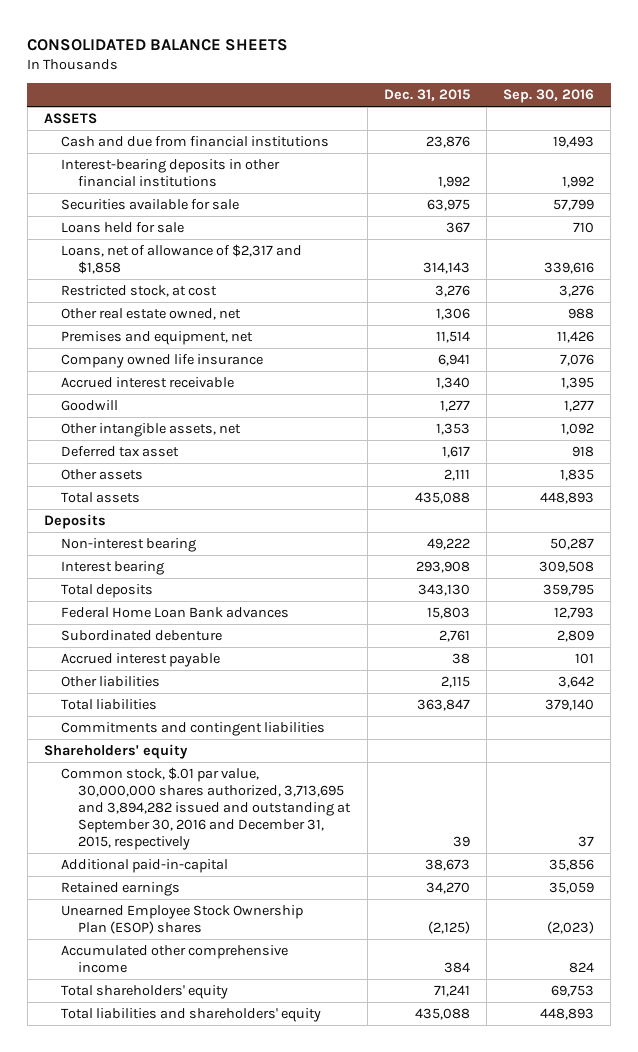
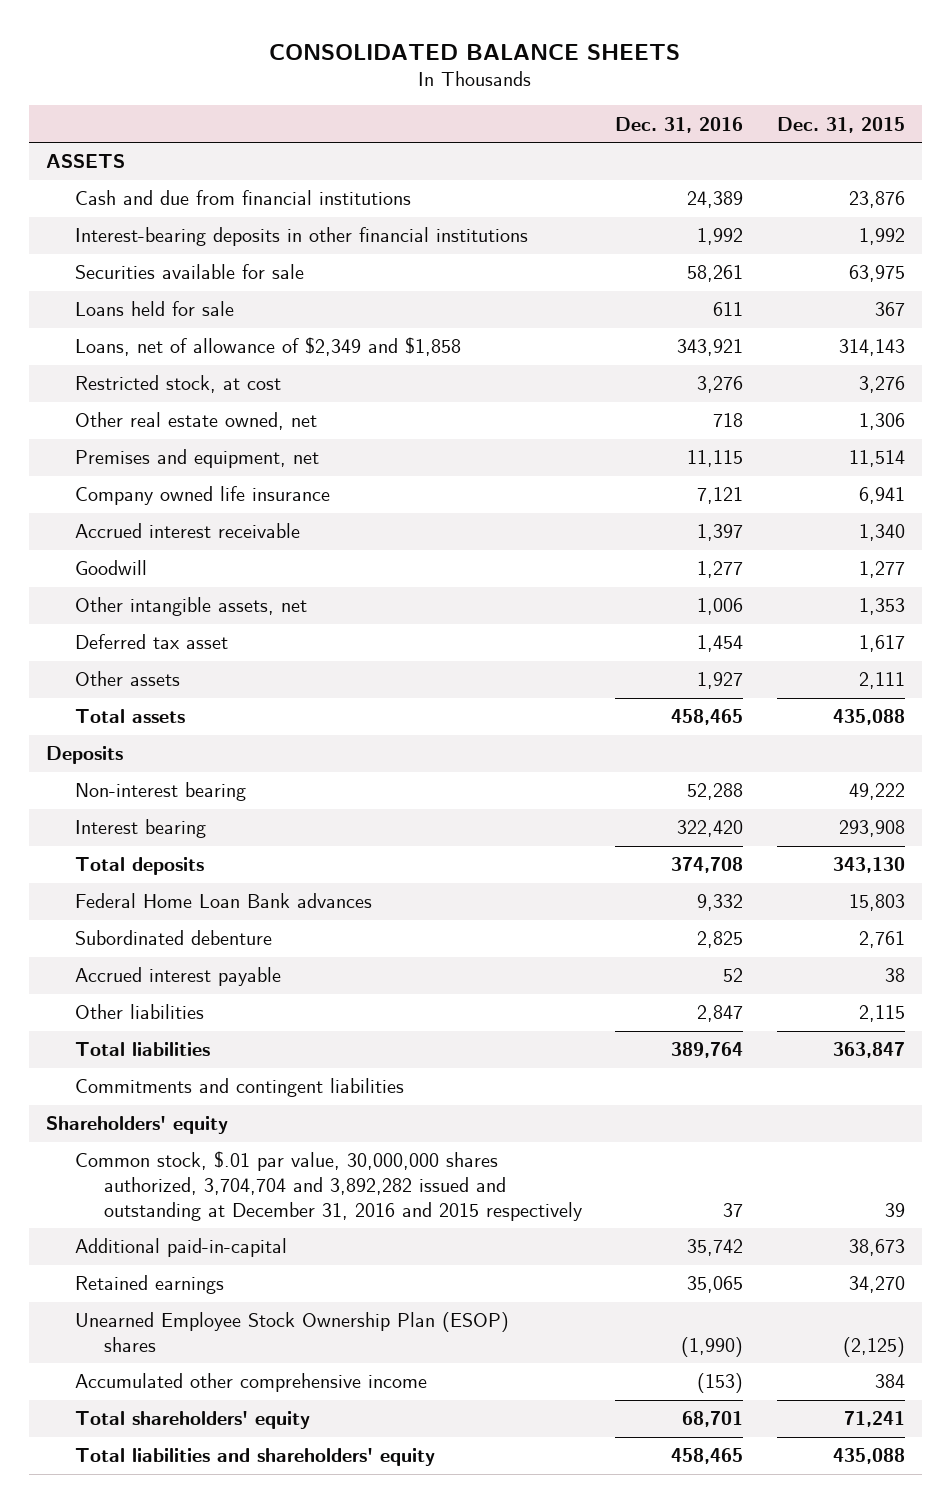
[503,89,595,104] Sep. 30, 2016 -> none
none -> [615,116,744,133] Dec. 31, 2016
[61,244,303,275] Loans, net of allowance of $2,317 and $1,858 -> [74,337,461,357] Loans, net of allowance of $2,349 and $1,858
[61,767,352,851] Common stock, $.01 par value, 30,000,000 shares authorized, 3,713,695 and 3,894,282 issued and outstanding at September 30, 2016 and December 31, 2015, respectively -> [74,1151,582,1221] Common stock, $.01 par value, 30,000,000 shares authorized, 3,704,704 and 3,892,282 issued and outstanding at December 31, 2016 and 2015 respectively

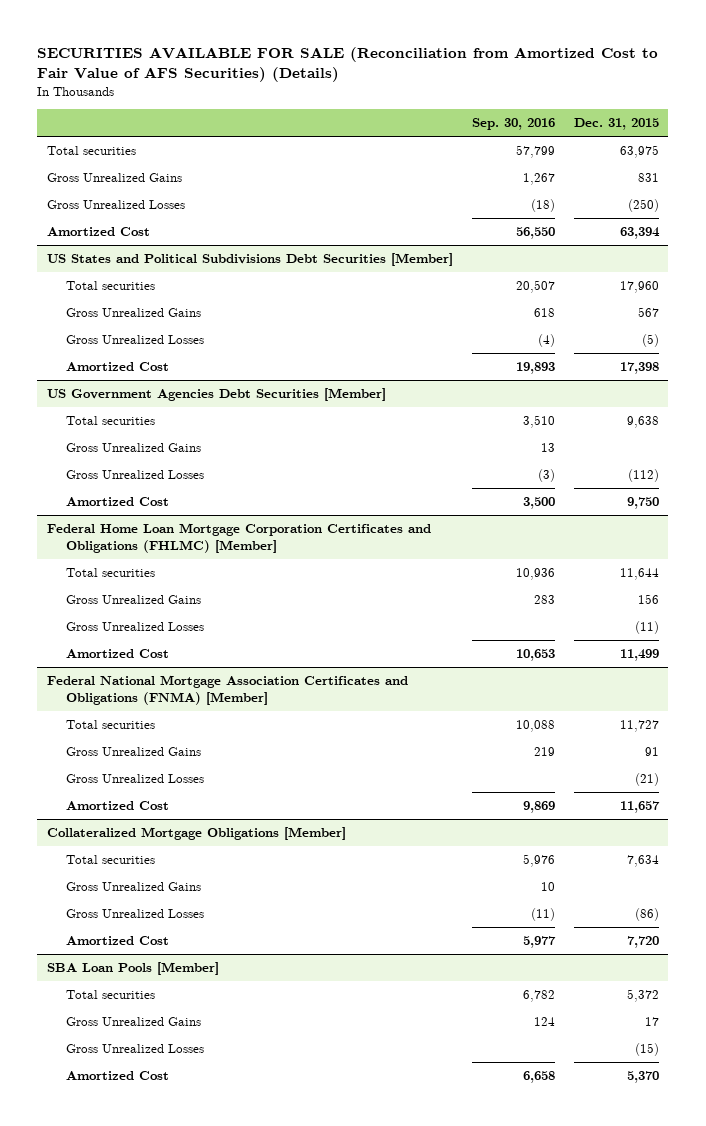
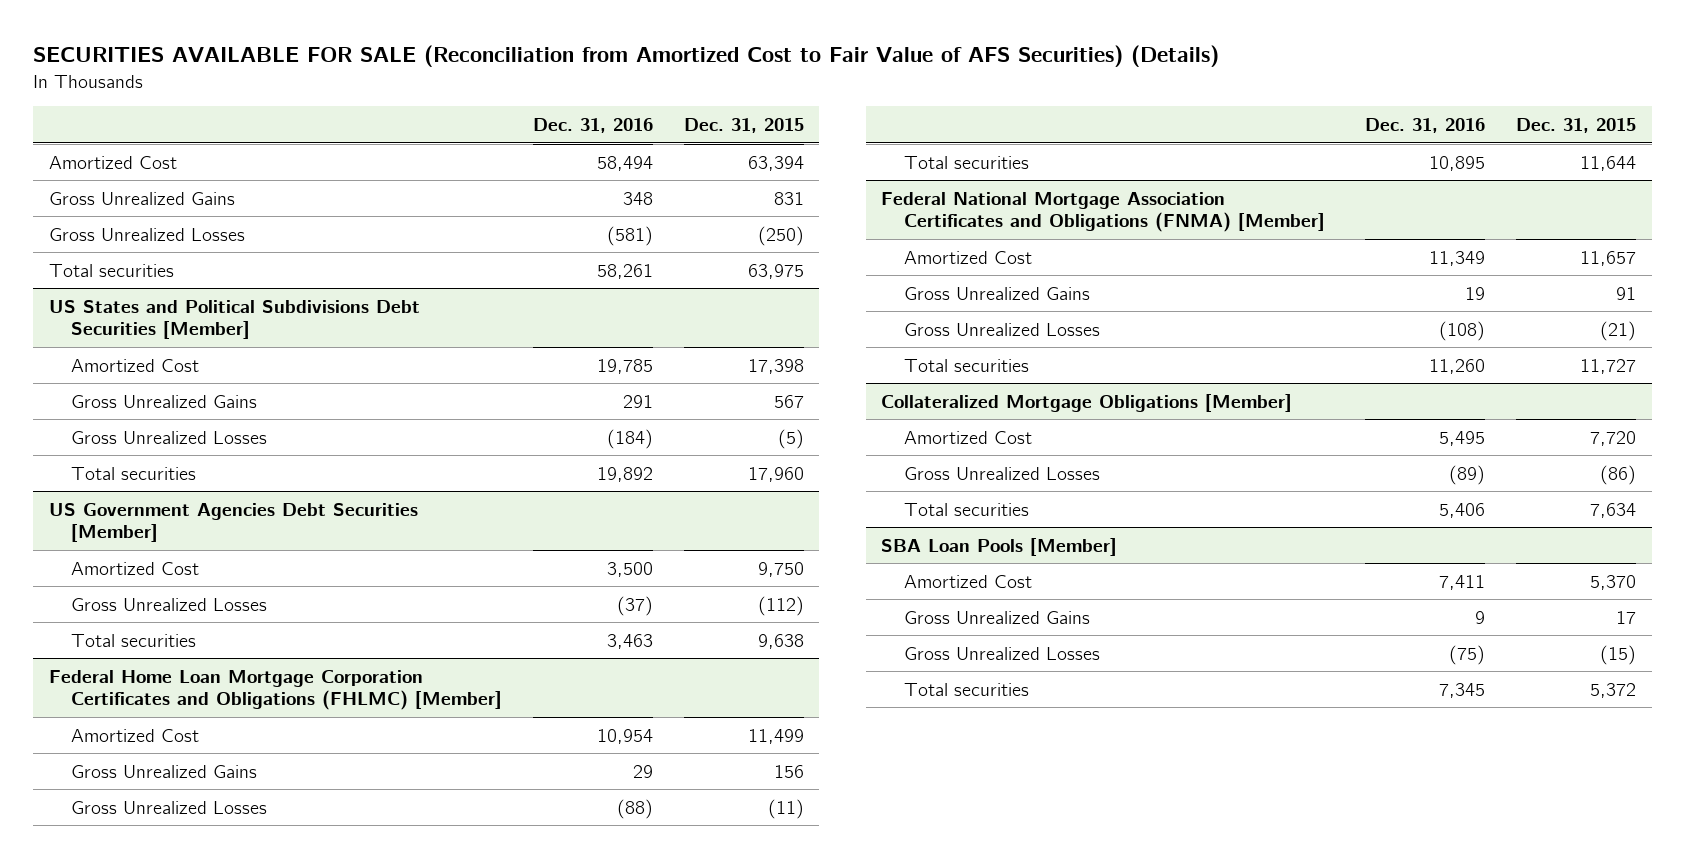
[471,118,555,131] Sep. 30, 2016 -> none
none -> [532,117,653,133] Dec. 31, 2016
[46,227,150,237] Amortized Cost -> [48,155,177,169] Amortized Cost
[46,146,136,156] Total securities -> [48,263,174,277] Total securities
[65,362,169,372] Amortized Cost -> [70,358,199,372] Amortized Cost
[65,281,155,291] Total securities -> [70,466,196,480] Total securities
[65,443,201,453] Gross Unrealized Gains -> none
[65,470,204,480] Gross Unrealized Losses -> [70,597,267,611] Gross Unrealized Losses
[65,416,155,426] Total securities -> [70,633,196,647] Total securities
[65,649,169,659] Amortized Cost -> [70,728,199,742] Amortized Cost
[65,568,155,578] Total securities -> [903,155,1029,169] Total securities
[65,801,169,811] Amortized Cost -> [903,250,1032,264] Amortized Cost
[65,720,155,730] Total securities -> [903,358,1029,372] Total securities
[65,882,201,892] Gross Unrealized Gains -> none
[65,909,204,919] Gross Unrealized Losses -> [903,466,1100,480] Gross Unrealized Losses
[65,855,155,865] Total securities -> [903,502,1029,516] Total securities
[65,1071,169,1081] Amortized Cost -> [903,574,1032,588] Amortized Cost
[65,990,155,1000] Total securities -> [903,682,1029,696] Total securities

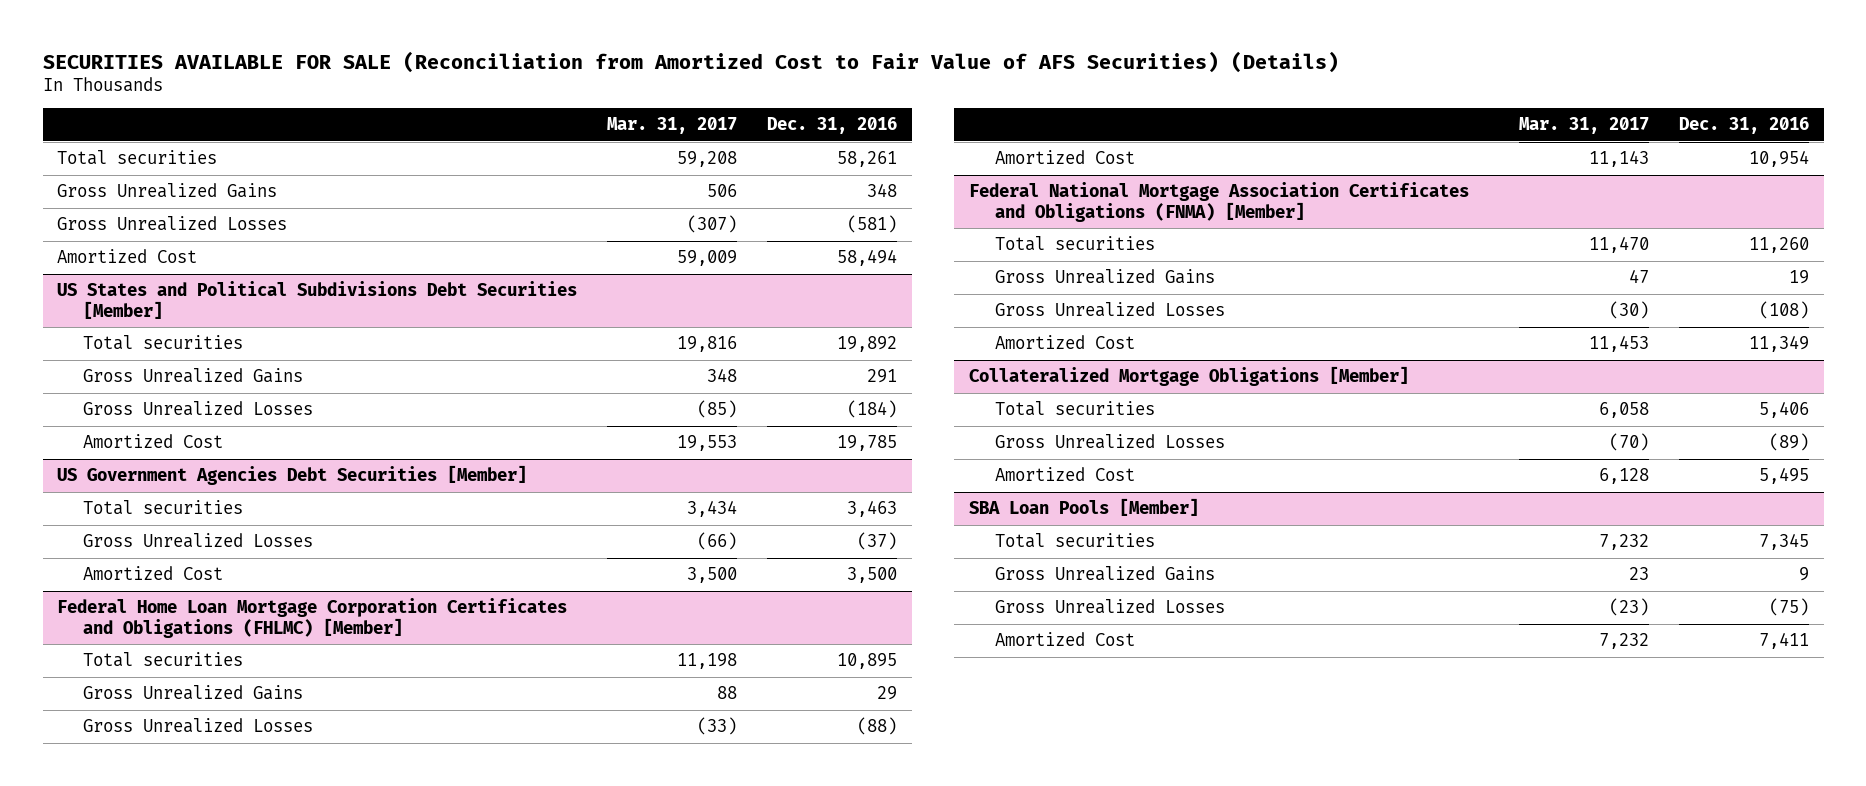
[683,117,804,133] Dec. 31, 2015 -> none
none -> [607,117,738,135] Mar. 31, 2017
[48,263,174,277] Total securities -> [57,150,218,166] Total securities
[48,155,177,169] Amortized Cost -> [57,249,198,264] Amortized Cost
[70,466,196,480] Total securities -> [83,335,244,351] Total securities
[70,358,199,372] Amortized Cost -> [83,434,224,449] Amortized Cost
[70,597,267,611] Gross Unrealized Losses -> [83,533,314,549] Gross Unrealized Losses
[70,561,199,575] Amortized Cost -> [83,566,224,581] Amortized Cost
[903,155,1029,169] Total securities -> [83,652,244,668] Total securities
[70,728,199,742] Amortized Cost -> [994,150,1135,165] Amortized Cost
[903,358,1029,372] Total securities -> [994,236,1155,252] Total securities
[903,250,1032,264] Amortized Cost -> [994,335,1135,350] Amortized Cost
[903,466,1100,480] Gross Unrealized Losses -> [994,434,1225,450] Gross Unrealized Losses
[903,430,1032,444] Amortized Cost -> [994,467,1135,482] Amortized Cost
[903,682,1029,696] Total securities -> [994,533,1155,549] Total securities
[903,574,1032,588] Amortized Cost -> [994,632,1135,647] Amortized Cost

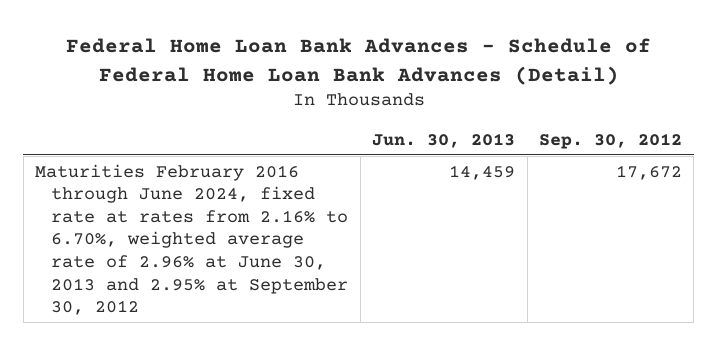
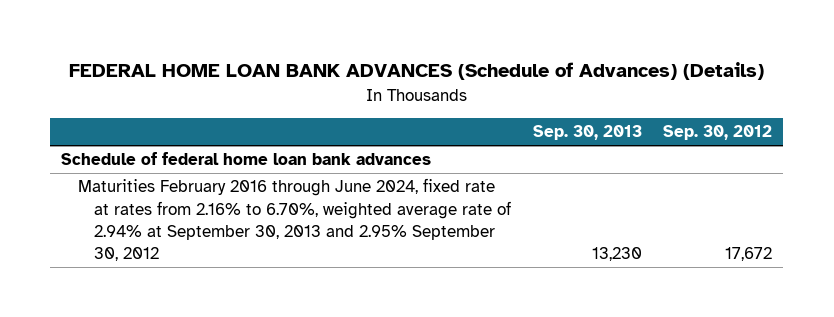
[65,37,651,85] Federal Home Loan Bank Advances - Schedule of Federal Home Loan Bank Advances (Detail) -> [68,62,764,81] FEDERAL HOME LOAN BANK ADVANCES (Schedule of Advances) (Details)
[372,132,516,148] Jun. 30, 2013 -> none
none -> [532,125,642,141] Sep. 30, 2013
none -> [61,152,432,166] Schedule of federal home loan bank advances
[35,163,349,316] Maturities February 2016 through June 2024, fixed rate at rates from 2.16% to 6.70%, weighted average rate of 2.96% at June 30, 2013 and 2.95% at September 30, 2012 -> [77,178,512,262] Maturities February 2016 through June 2024, fixed rate at rates from 2.16% to 6.70%, weighted average rate of 2.94% at September 30, 2013 and 2.95% September 30, 2012

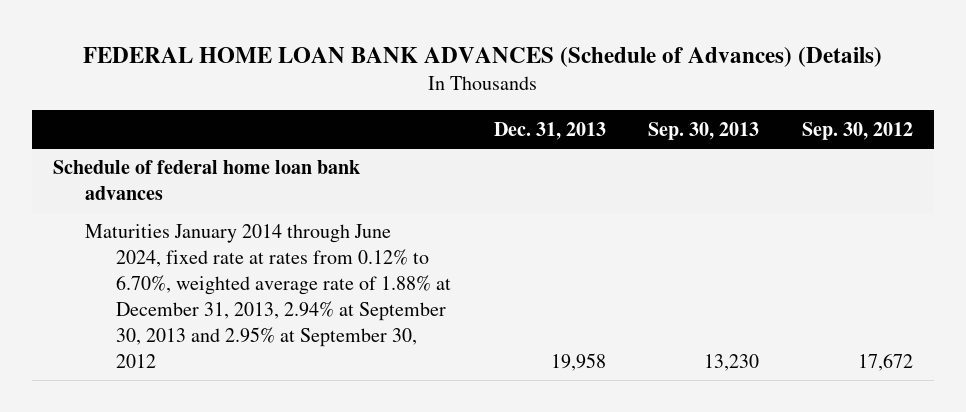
none -> [493,121,606,140] Dec. 31, 2013
[77,178,512,262] Maturities February 2016 through June 2024, fixed rate at rates from 2.16% to 6.70%, weighted average rate of 2.94% at September 30, 2013 and 2.95% September 30, 2012 -> [84,224,452,369] Maturities January 2014 through June 2024, fixed rate at rates from 0.12% to 6.70%, weighted average rate of 1.88% at December 31, 2013, 2.94% at September 30, 2013 and 2.95% at September 30, 2012

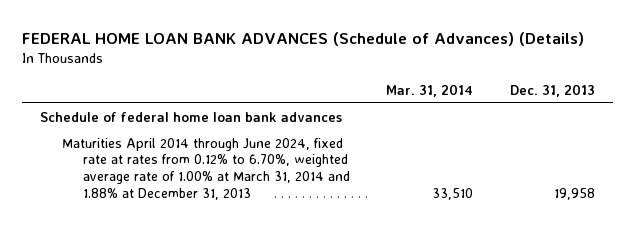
[648,121,760,140] Sep. 30, 2013 -> none
[801,121,913,140] Sep. 30, 2012 -> none
none -> [386,83,474,97] Mar. 31, 2014
[84,224,452,369] Maturities January 2014 through June 2024, fixed rate at rates from 0.12% to 6.70%, weighted average rate of 1.88% at December 31, 2013, 2.94% at September 30, 2013 and 2.95% at September 30, 2012 -> [61,137,350,200] Maturities April 2014 through June 2024, fixed rate at rates from 0.12% to 6.70%, weighted average rate of 1.00% at March 31, 2014 and 1.88% at December 31, 2013

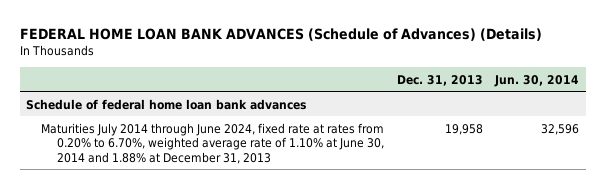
[386,83,474,97] Mar. 31, 2014 -> none
none -> [494,74,580,87] Jun. 30, 2014
[61,137,350,200] Maturities April 2014 through June 2024, fixed rate at rates from 0.12% to 6.70%, weighted average rate of 1.00% at March 31, 2014 and 1.88% at December 31, 2013 -> [41,122,385,164] Maturities July 2014 through June 2024, fixed rate at rates from 0.20% to 6.70%, weighted average rate of 1.10% at June 30, 2014 and 1.88% at December 31, 2013

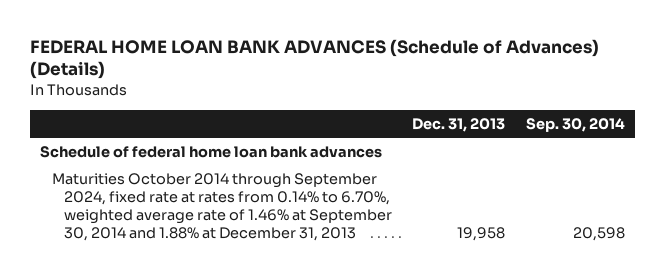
[494,74,580,87] Jun. 30, 2014 -> none
none -> [525,117,625,132] Sep. 30, 2014
[41,122,385,164] Maturities July 2014 through June 2024, fixed rate at rates from 0.20% to 6.70%, weighted average rate of 1.10% at June 30, 2014 and 1.88% at December 31, 2013 -> [51,173,392,241] Maturities October 2014 through September 2024, fixed rate at rates from 0.14% to 6.70%, weighted average rate of 1.46% at September 30, 2014 and 1.88% at December 31, 2013

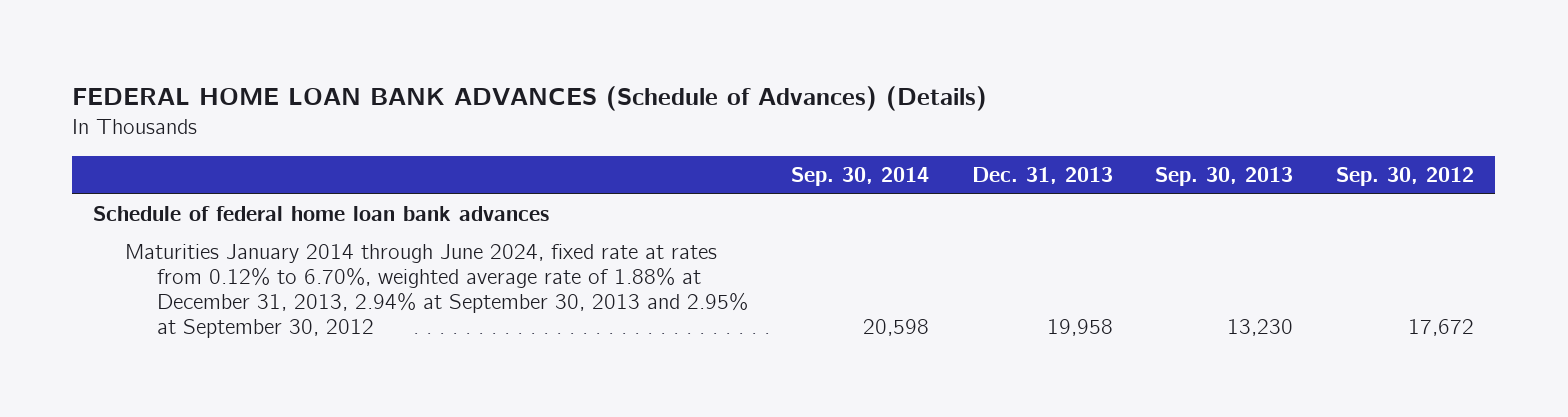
none -> [1155,167,1294,187] Sep. 30, 2013
none -> [1336,167,1475,187] Sep. 30, 2012
[51,173,392,241] Maturities October 2014 through September 2024, fixed rate at rates from 0.14% to 6.70%, weighted average rate of 1.46% at September 30, 2014 and 1.88% at December 31, 2013 -> [125,244,749,338] Maturities January 2014 through June 2024, fixed rate at rates from 0.12% to 6.70%, weighted average rate of 1.88% at December 31, 2013, 2.94% at September 30, 2013 and 2.95% at September 30, 2012

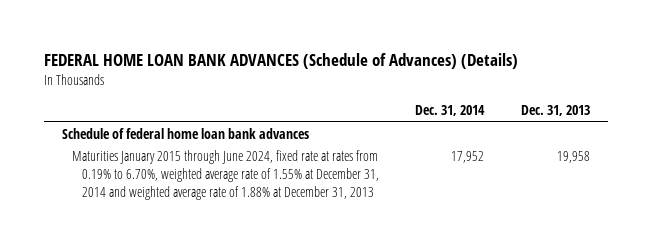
[790,167,929,187] Sep. 30, 2014 -> none
[1155,167,1294,187] Sep. 30, 2013 -> none
[1336,167,1475,187] Sep. 30, 2012 -> none
none -> [415,105,486,117] Dec. 31, 2014
[125,244,749,338] Maturities January 2014 through June 2024, fixed rate at rates from 0.12% to 6.70%, weighted average rate of 1.88% at December 31, 2013, 2.94% at September 30, 2013 and 2.95% at September 30, 2012 -> [72,150,380,200] Maturities January 2015 through June 2024, fixed rate at rates from 0.19% to 6.70%, weighted average rate of 1.55% at December 31, 2014 and weighted average rate of 1.88% at December 31, 2013

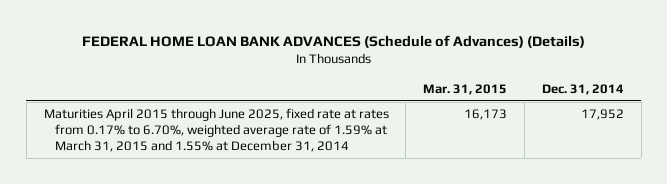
[520,105,590,117] Dec. 31, 2013 -> none
none -> [423,83,508,95] Mar. 31, 2015
[61,128,309,140] Schedule of federal home loan bank advances -> none
[72,150,380,200] Maturities January 2015 through June 2024, fixed rate at rates from 0.19% to 6.70%, weighted average rate of 1.55% at December 31, 2014 and weighted average rate of 1.88% at December 31, 2013 -> [43,108,389,152] Maturities April 2015 through June 2025, fixed rate at rates from 0.17% to 6.70%, weighted average rate of 1.59% at March 31, 2015 and 1.55% at December 31, 2014

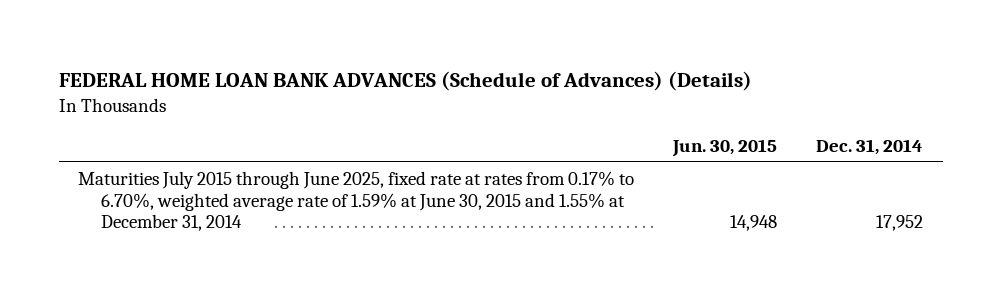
[423,83,508,95] Mar. 31, 2015 -> none
none -> [672,139,778,158] Jun. 30, 2015
[43,108,389,152] Maturities April 2015 through June 2025, fixed rate at rates from 0.17% to 6.70%, weighted average rate of 1.59% at March 31, 2015 and 1.55% at December 31, 2014 -> [78,170,635,232] Maturities July 2015 through June 2025, fixed rate at rates from 0.17% to 6.70%, weighted average rate of 1.59% at June 30, 2015 and 1.55% at December 31, 2014

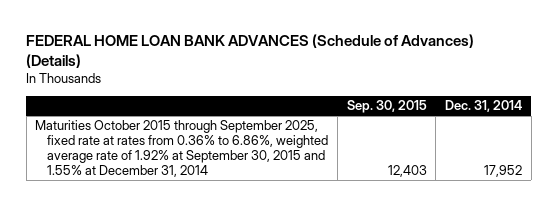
[672,139,778,158] Jun. 30, 2015 -> none
none -> [346,100,427,114] Sep. 30, 2015
[78,170,635,232] Maturities July 2015 through June 2025, fixed rate at rates from 0.17% to 6.70%, weighted average rate of 1.59% at June 30, 2015 and 1.55% at December 31, 2014 -> [35,120,329,177] Maturities October 2015 through September 2025, fixed rate at rates from 0.36% to 6.86%, weighted average rate of 1.92% at September 30, 2015 and 1.55% at December 31, 2014

